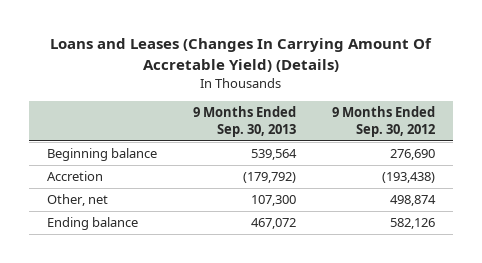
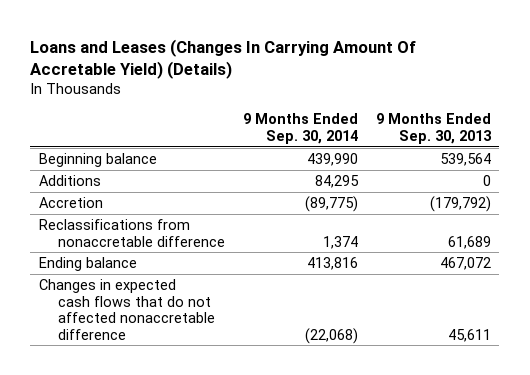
[332,106,436,137] 9 Months Ended Sep. 30, 2012 -> none
none -> [243,113,359,145] 9 Months Ended Sep. 30, 2014
none -> [39,174,102,186] Additions
[47,194,109,207] Other, net -> none
none -> [39,218,226,247] Reclassifications from nonaccretable difference
none -> [39,278,216,340] Changes in expected cash flows that do not affected nonaccretable difference

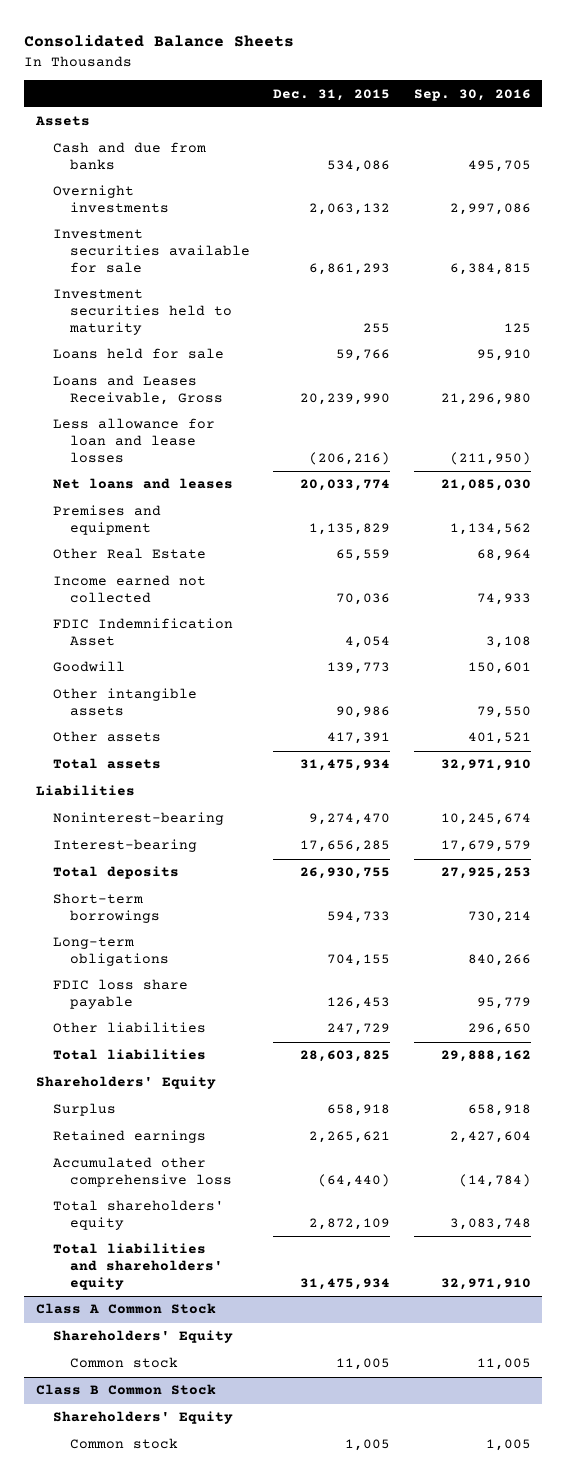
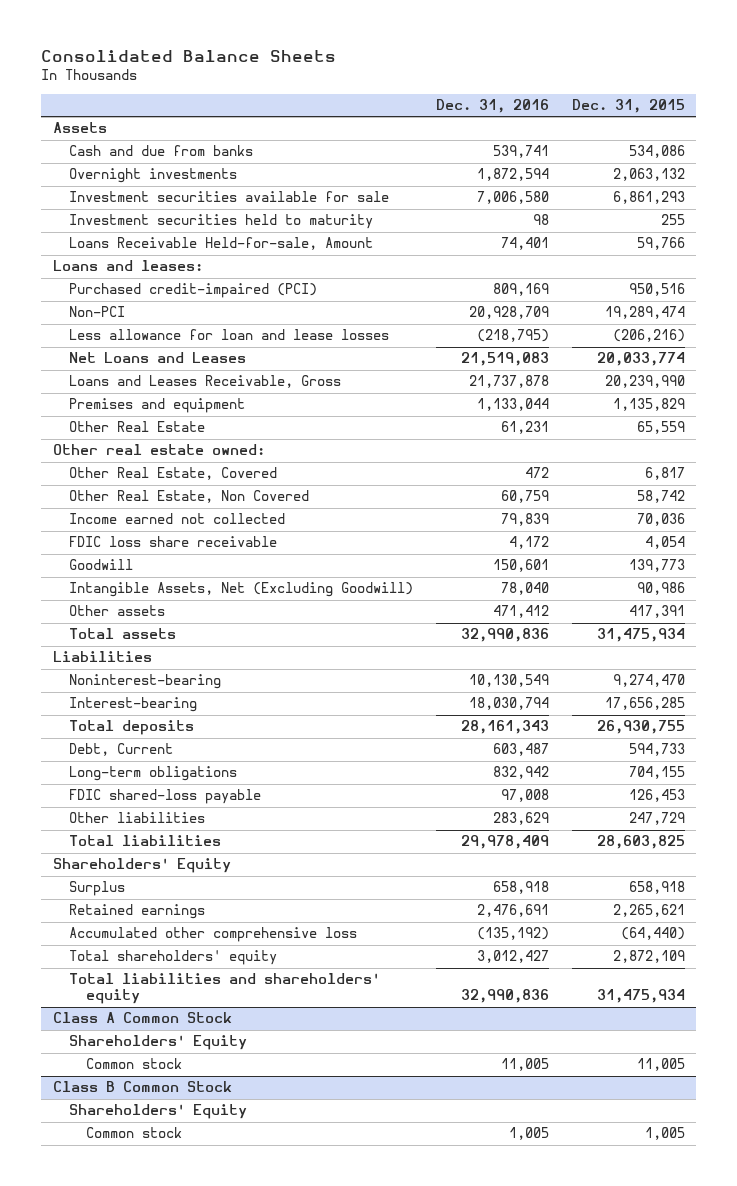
[413,88,531,101] Sep. 30, 2016 -> none
none -> [435,99,549,114] Dec. 31, 2016
[52,348,224,360] Loans held for sale -> [69,237,374,251] Loans Receivable Held-for-sale, Amount
none -> [52,260,203,272] Loans and leases:
none -> [69,283,318,299] Purchased credit-impaired (PCI)
none -> [69,306,126,318] Non-PCI
[52,478,233,490] Net loans and leases -> [69,352,247,364] Net Loans and Leases
[52,375,223,406] Loans and Leases Receivable, Gross -> [69,375,342,389] Loans and Leases Receivable, Gross
none -> [52,444,265,456] Other real estate owned:
none -> [69,467,278,481] Other Real Estate, Covered
none -> [69,490,310,504] Other Real Estate, Non Covered
[52,618,233,647] FDIC Indemnification Asset -> [69,536,278,548] FDIC loss share receivable
[52,688,197,717] Other intangible assets -> [69,582,414,598] Intangible Assets, Net (Excluding Goodwill)
[52,893,160,924] Short-term borrowings -> [69,743,174,757] Debt, Current
[52,979,188,1010] FDIC loss share payable -> [69,789,262,805] FDIC shared-loss payable

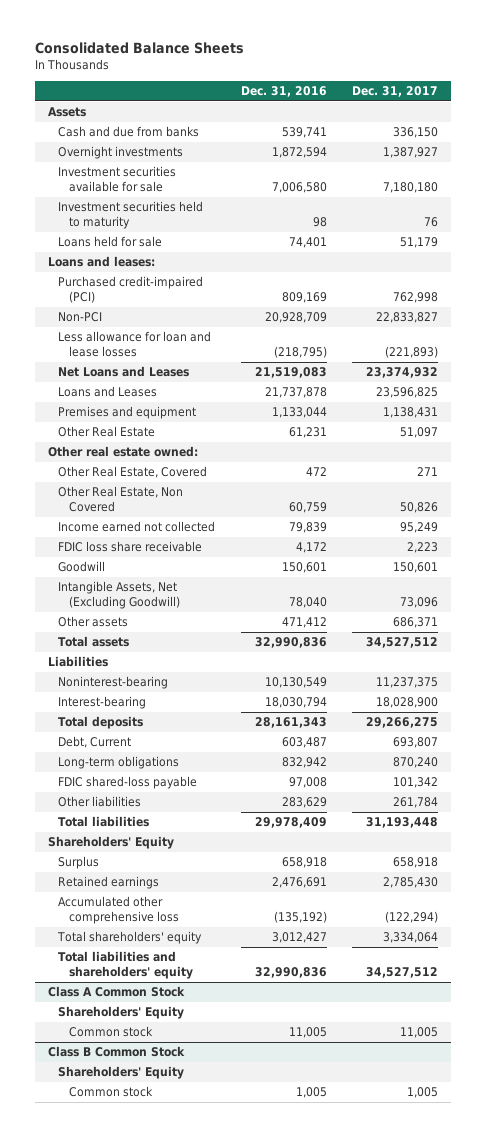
[571,99,685,114] Dec. 31, 2015 -> none
none -> [352,86,439,98] Dec. 31, 2017
[69,237,374,251] Loans Receivable Held-for-sale, Amount -> [58,236,163,248] Loans held for sale
[69,375,342,389] Loans and Leases Receivable, Gross -> [58,386,158,398] Loans and Leases

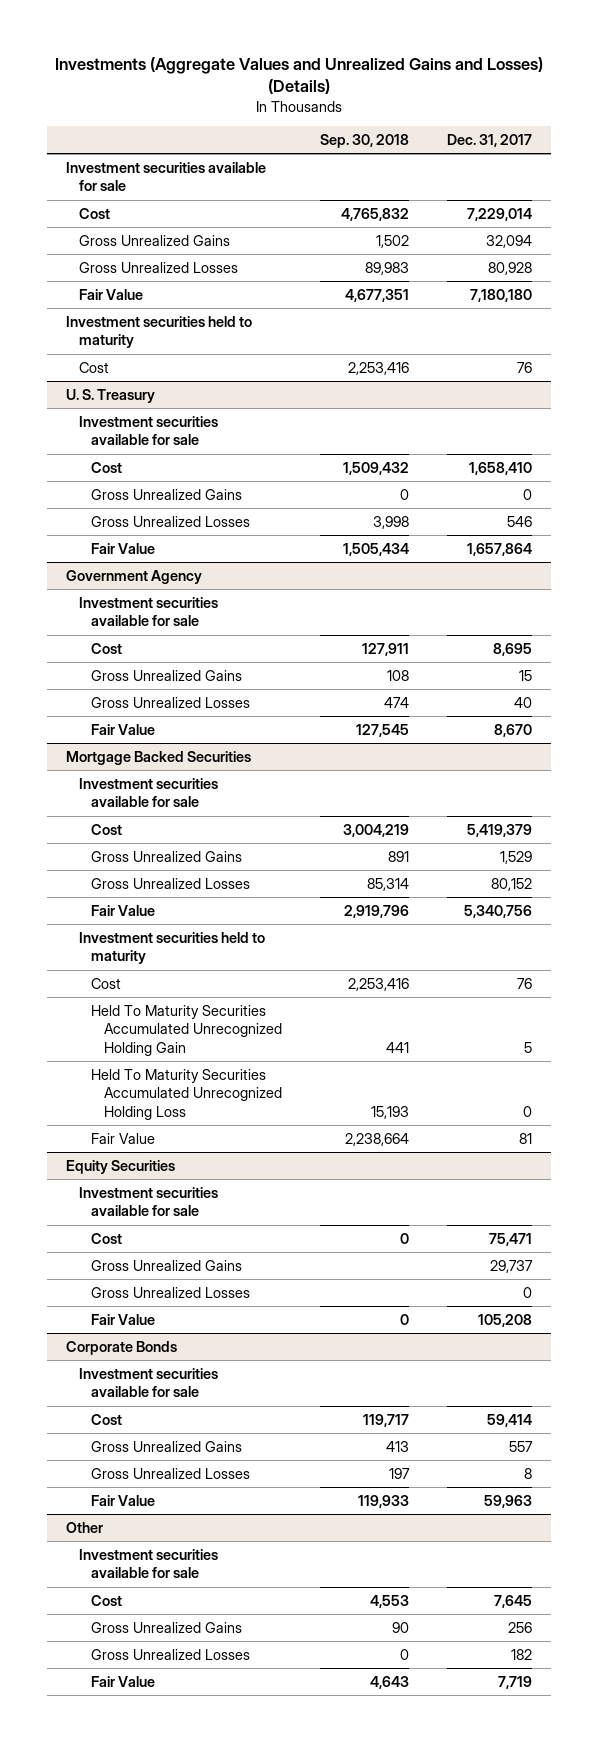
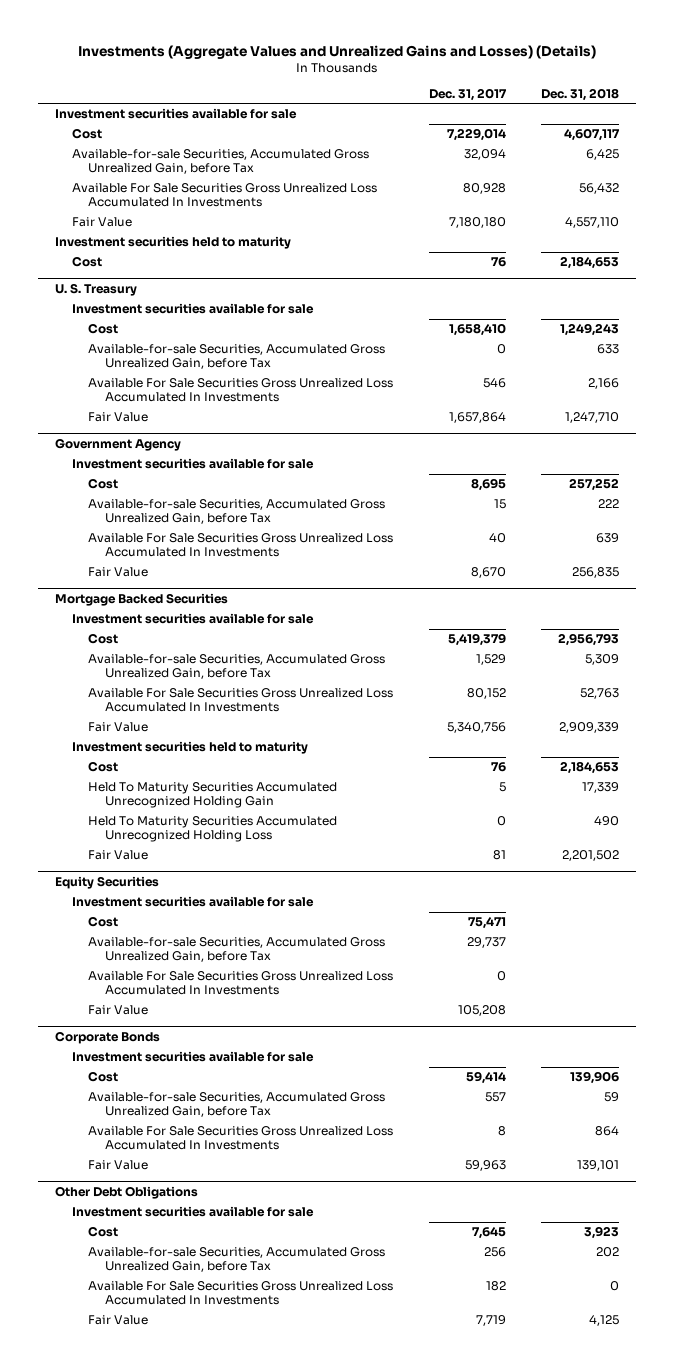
[319,134,409,149] Sep. 30, 2018 -> none
none -> [540,87,619,101] Dec. 31, 2018
[78,234,230,246] Gross Unrealized Gains -> [71,149,369,175] Available-for-sale Securities, Accumulated Gross Unrealized Gain, before Tax
[78,261,238,273] Gross Unrealized Losses -> [71,183,377,208] Available For Sale Securities Gross Unrealized Loss Accumulated In Investments
[91,488,243,500] Gross Unrealized Gains -> none
none -> [88,344,386,370] Available-for-sale Securities, Accumulated Gross Unrealized Gain, before Tax
[91,515,251,527] Gross Unrealized Losses -> [88,378,394,403] Available For Sale Securities Gross Unrealized Loss Accumulated In Investments
[91,669,243,681] Gross Unrealized Gains -> none
[91,696,251,708] Gross Unrealized Losses -> none
none -> [88,499,386,525] Available-for-sale Securities, Accumulated Gross Unrealized Gain, before Tax
none -> [88,533,394,558] Available For Sale Securities Gross Unrealized Loss Accumulated In Investments
[91,850,243,862] Gross Unrealized Gains -> [88,654,386,680] Available-for-sale Securities, Accumulated Gross Unrealized Gain, before Tax
[91,877,251,889] Gross Unrealized Losses -> [88,688,394,713] Available For Sale Securities Gross Unrealized Loss Accumulated In Investments
[91,1286,251,1298] Gross Unrealized Losses -> none
[91,1259,243,1271] Gross Unrealized Gains -> [88,937,386,963] Available-for-sale Securities, Accumulated Gross Unrealized Gain, before Tax
none -> [88,971,394,996] Available For Sale Securities Gross Unrealized Loss Accumulated In Investments
[91,1467,251,1479] Gross Unrealized Losses -> none
[91,1440,243,1452] Gross Unrealized Gains -> [88,1092,386,1118] Available-for-sale Securities, Accumulated Gross Unrealized Gain, before Tax
none -> [88,1126,394,1151] Available For Sale Securities Gross Unrealized Loss Accumulated In Investments
[66,1521,104,1533] Other -> [55,1186,199,1200] Other Debt Obligations
[91,1621,243,1633] Gross Unrealized Gains -> [88,1247,386,1273] Available-for-sale Securities, Accumulated Gross Unrealized Gain, before Tax
[91,1648,251,1660] Gross Unrealized Losses -> [88,1281,394,1306] Available For Sale Securities Gross Unrealized Loss Accumulated In Investments

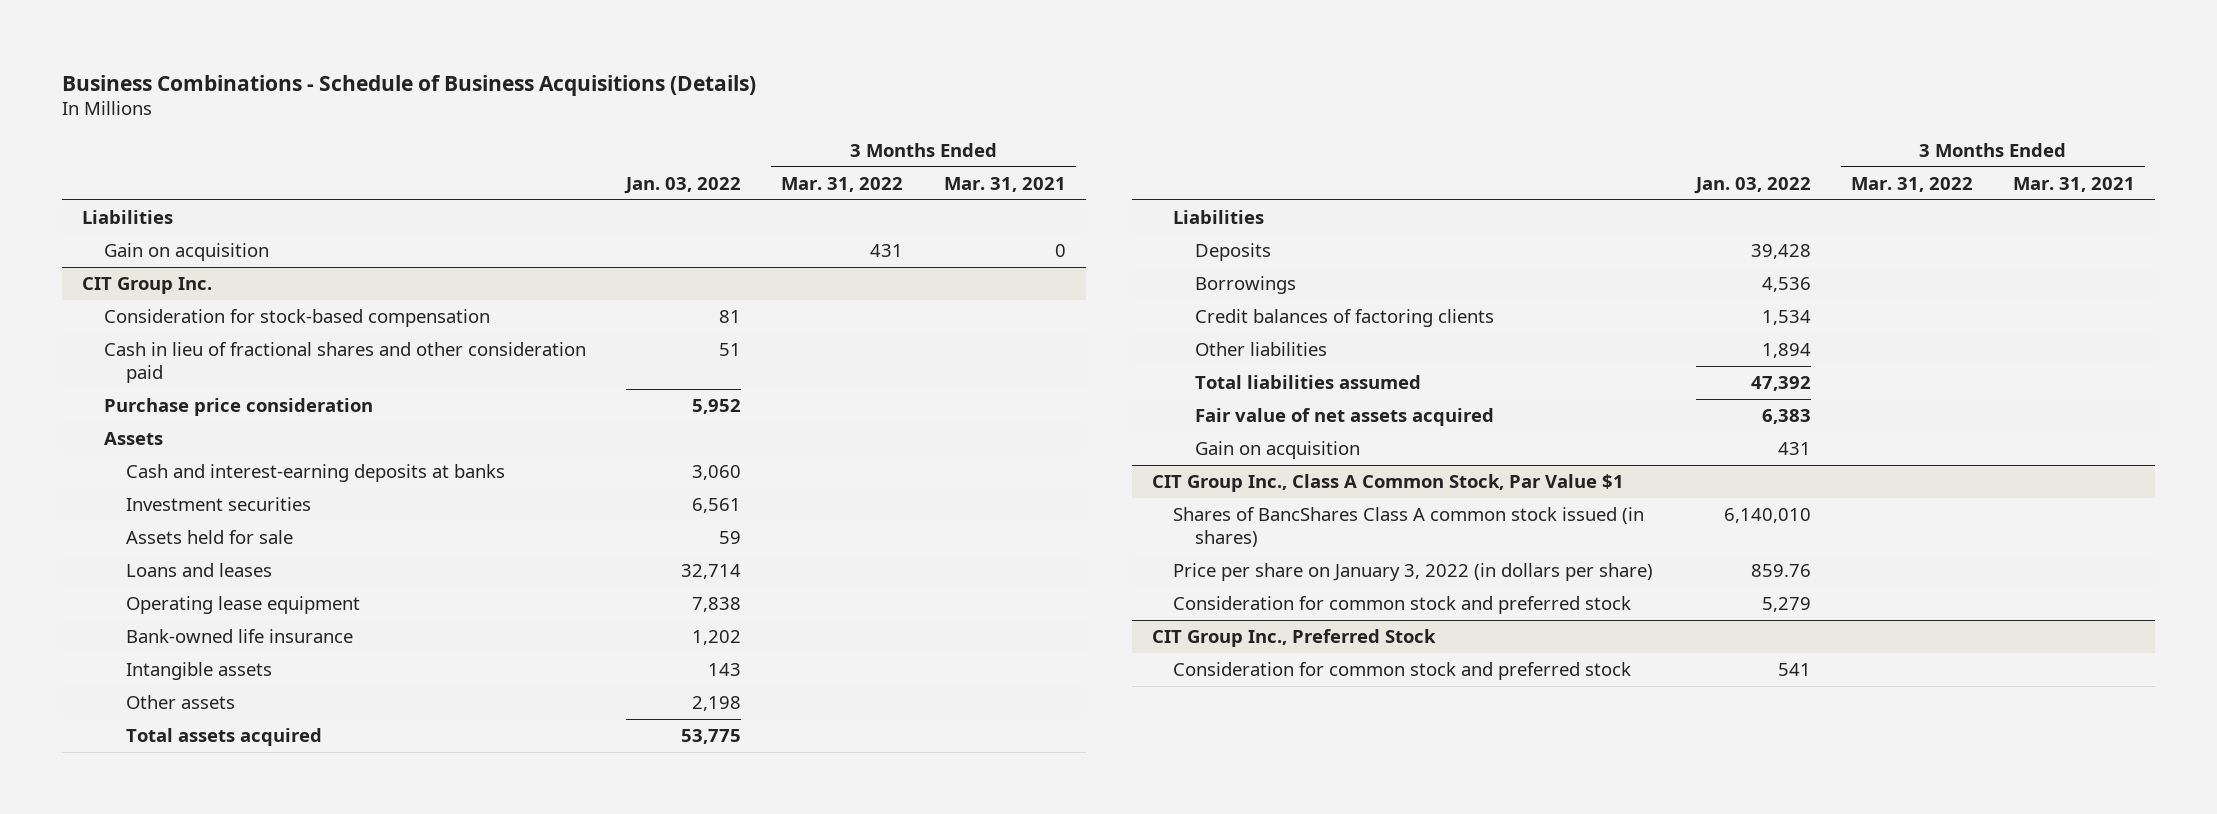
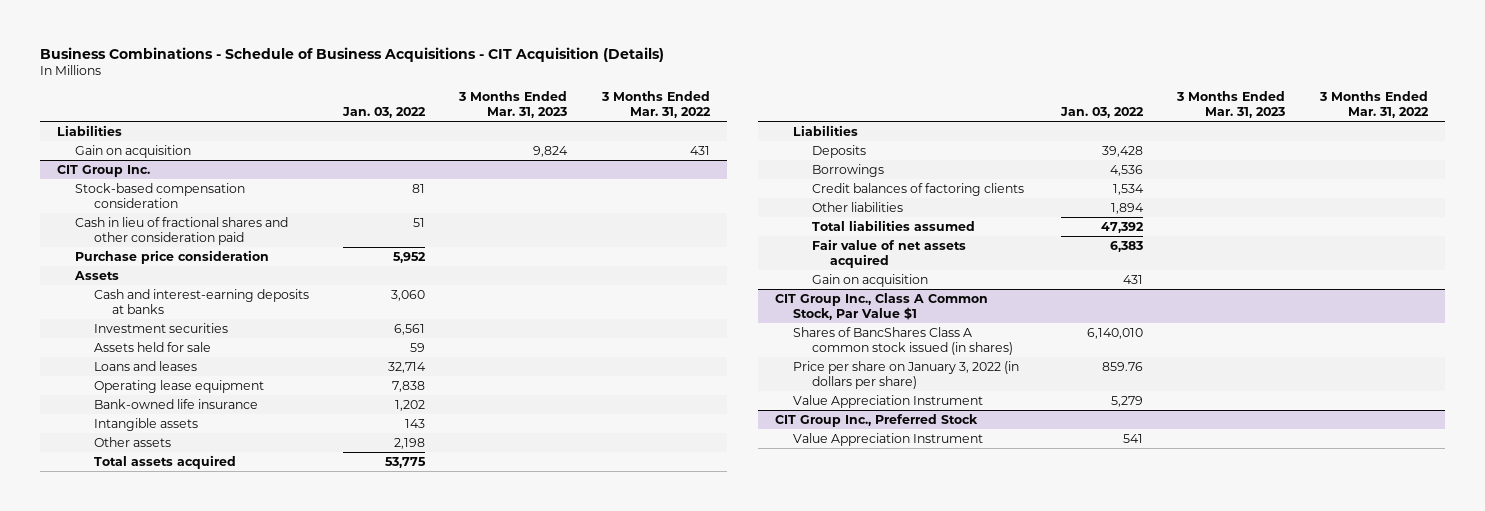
[62,74,757,96] Business Combinations - Schedule of Business Acquisitions (Details) -> [39,46,664,62] Business Combinations - Schedule of Business Acquisitions - CIT Acquisition (Details)
[943,176,1066,192] Mar. 31, 2021 -> none
none -> [458,90,568,118] 3 Months Ended Mar. 31, 2023
[103,309,490,328] Consideration for stock-based compensation -> [75,182,246,208] Stock-based compensation consideration
[1173,596,1632,615] Consideration for common stock and preferred stock -> [793,394,984,408] Value Appreciation Instrument
[1173,662,1632,681] Consideration for common stock and preferred stock -> [793,432,984,446] Value Appreciation Instrument

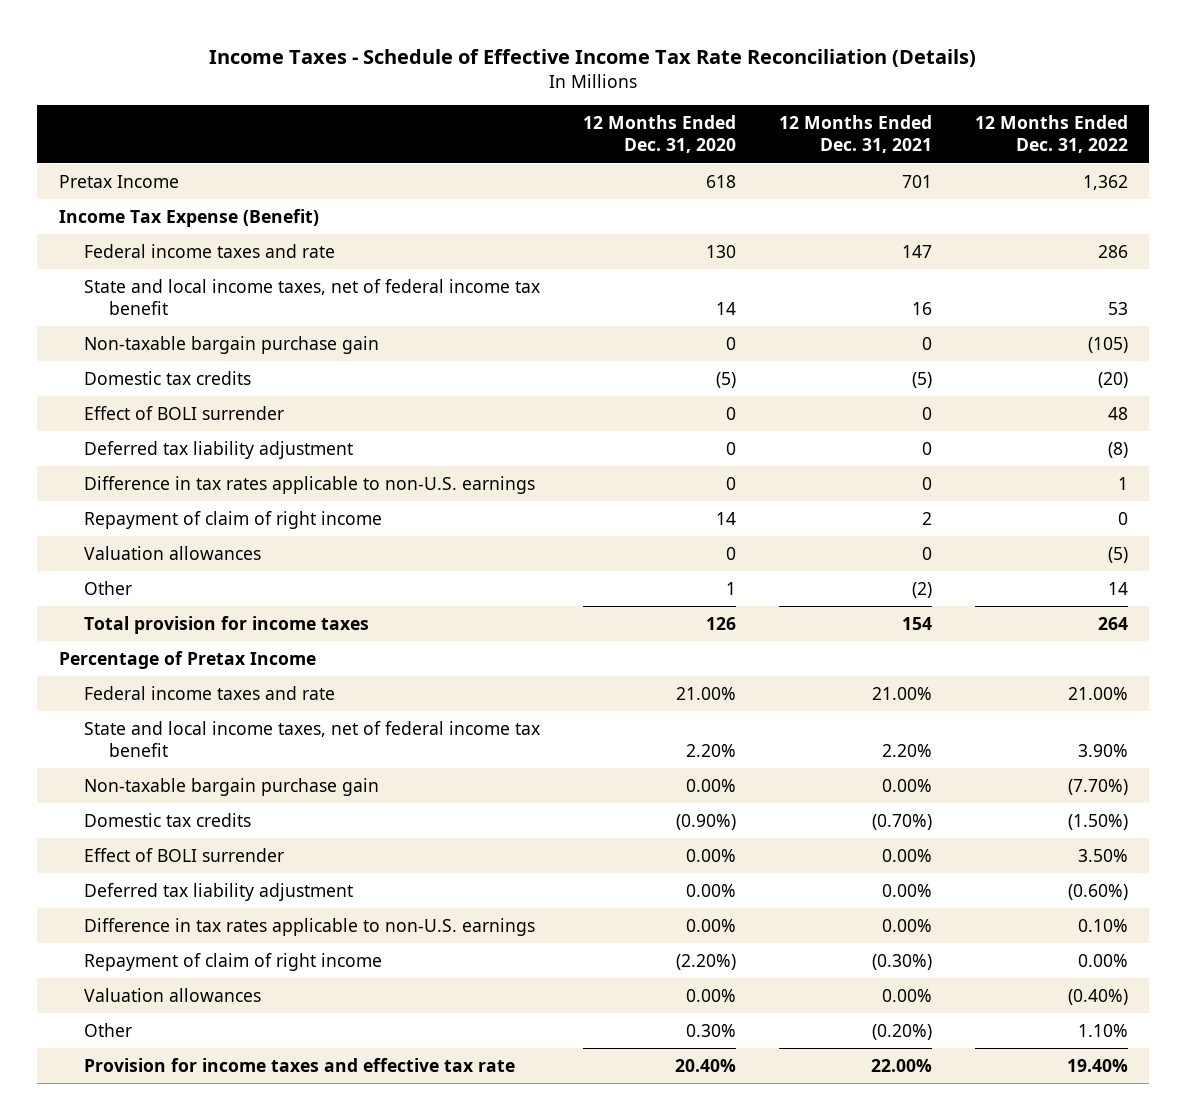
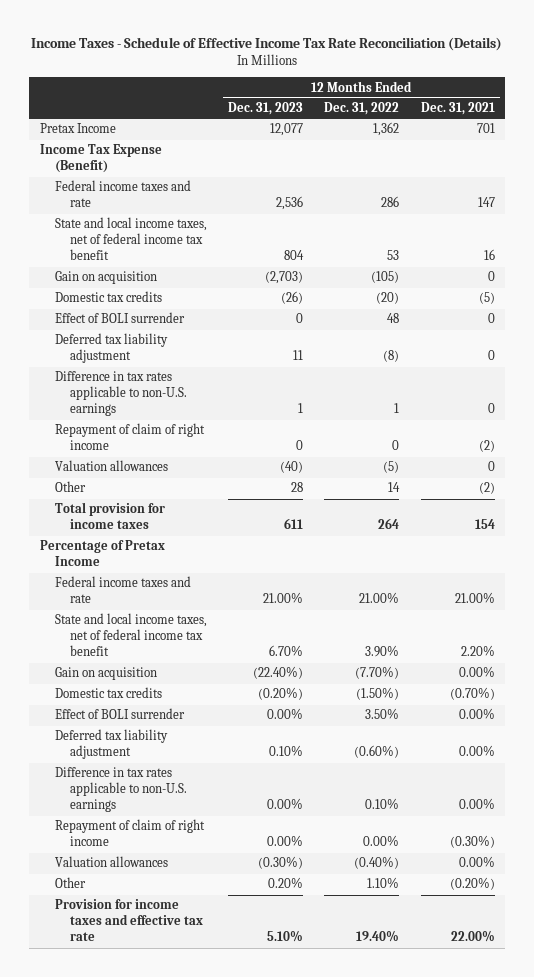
[582,115,736,154] 12 Months Ended Dec. 31, 2020 -> none
none -> [228,102,304,116] Dec. 31, 2023
[83,335,379,354] Non-taxable bargain purchase gain -> none
none -> [54,271,157,285] Gain on acquisition
[921,511,932,525] 2 -> [478,440,495,453] (2)
[83,777,379,796] Non-taxable bargain purchase gain -> [54,667,157,681] Gain on acquisition

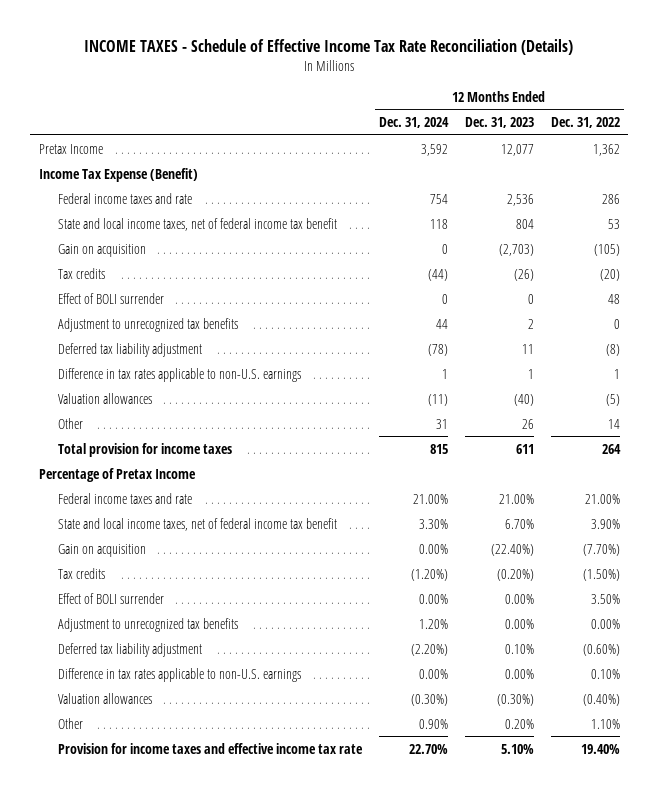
[31,37,503,52] Income Taxes - Schedule of Effective Income Tax Rate Reconciliation (Details) -> [84,38,574,55] INCOME TAXES - Schedule of Effective Income Tax Rate Reconciliation (Details)
[420,102,495,116] Dec. 31, 2021 -> none
none -> [378,117,449,129] Dec. 31, 2024
[54,291,162,303] Domestic tax credits -> [57,267,105,279] Tax credits
none -> [57,317,238,332] Adjustment to unrecognized tax benefits
[54,423,205,451] Repayment of claim of right income -> none
[291,482,304,493] 28 -> [521,418,534,429] 26
[54,687,162,699] Domestic tax credits -> [57,567,105,579] Tax credits
none -> [57,617,238,632] Adjustment to unrecognized tax benefits
[54,819,205,847] Repayment of claim of right income -> none
[54,899,203,942] Provision for income taxes and effective tax rate -> [57,742,363,754] Provision for income taxes and effective income tax rate

